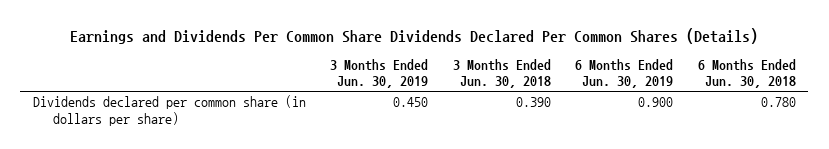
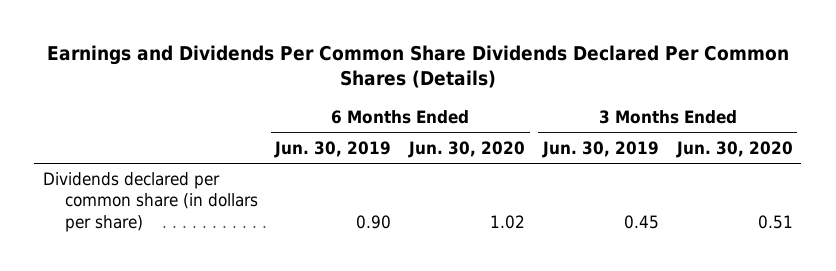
[452,58,551,89] 3 Months Ended Jun. 30, 2018 -> none
[698,58,797,89] 6 Months Ended Jun. 30, 2018 -> none
none -> [408,140,526,158] Jun. 30, 2020
none -> [675,140,793,158] Jun. 30, 2020
[393,97,429,108] 0.450 -> [623,214,659,229] 0.45
[638,97,674,108] 0.900 -> [356,214,392,229] 0.90

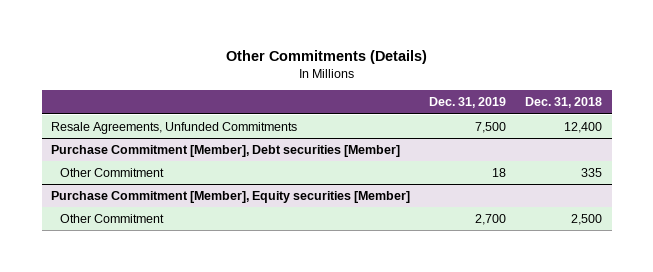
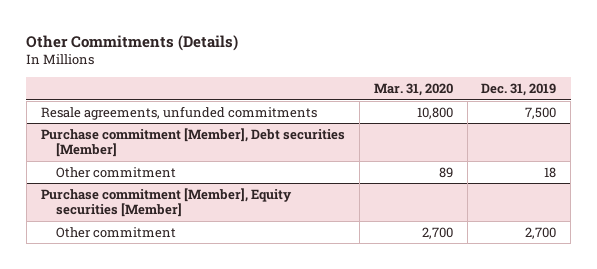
[525,97,603,109] Dec. 31, 2018 -> none
none -> [373,83,453,97] Mar. 31, 2020
[51,121,298,134] Resale Agreements, Unfunded Commitments -> [40,105,317,120] Resale agreements, unfunded commitments
[51,144,401,157] Purchase Commitment [Member], Debt securities [Member] -> [40,127,345,158] Purchase commitment [Member], Debt securities [Member]
[60,167,165,177] Other Commitment -> [56,166,177,178] Other commitment
[51,190,411,203] Purchase Commitment [Member], Equity securities [Member] -> [40,187,292,218] Purchase commitment [Member], Equity securities [Member]
[60,213,165,223] Other Commitment -> [56,226,177,238] Other commitment

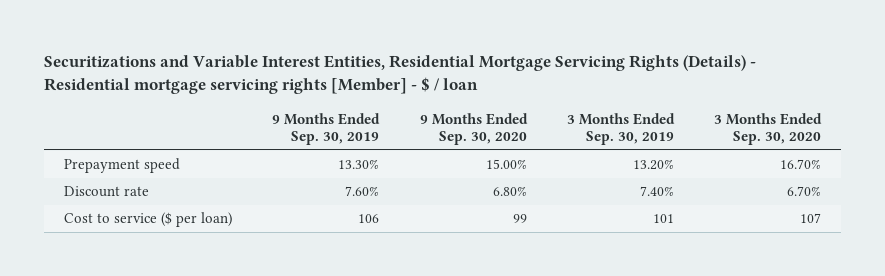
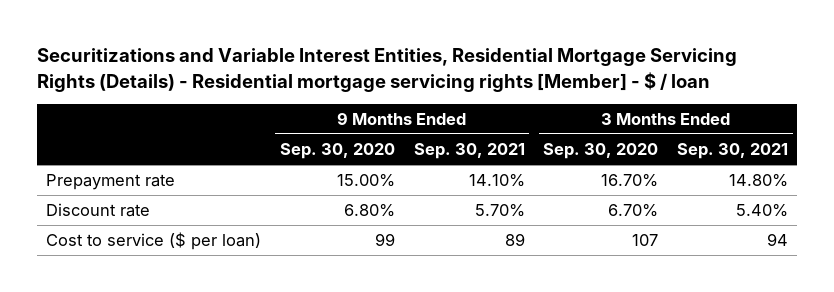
[272,112,381,146] 9 Months Ended Sep. 30, 2019 -> none
[566,112,675,146] 3 Months Ended Sep. 30, 2019 -> none
none -> [413,142,525,159] Sep. 30, 2021
none -> [677,142,789,159] Sep. 30, 2021
[64,158,181,174] Prepayment speed -> [46,174,176,191] Prepayment rate

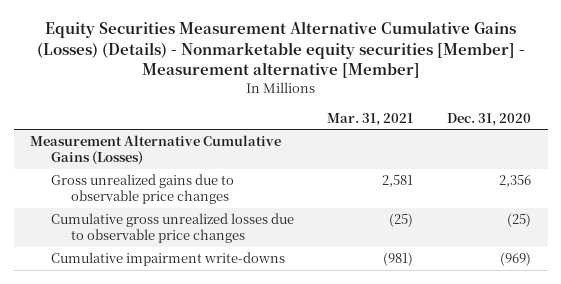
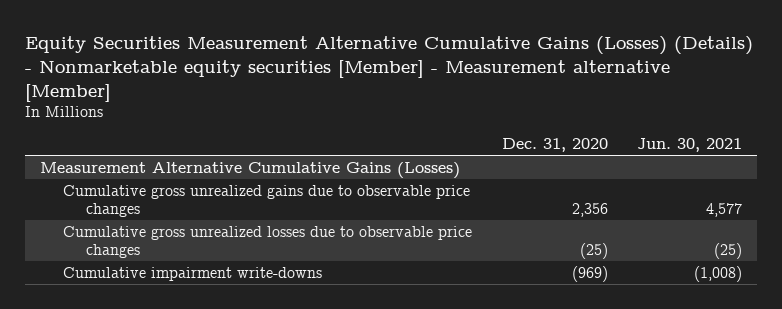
[327,112,414,126] Mar. 31, 2021 -> none
none -> [637,138,743,153] Jun. 30, 2021
[50,174,234,205] Gross unrealized gains due to observable price changes -> [62,184,470,217] Cumulative gross unrealized gains due to observable price changes

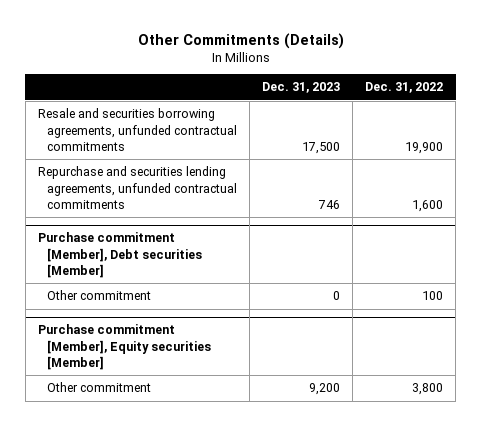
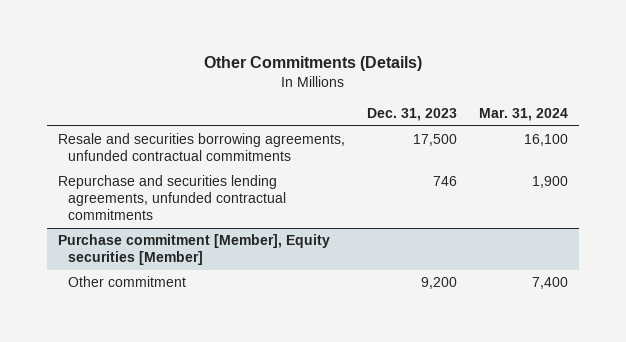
[365,82,444,94] Dec. 31, 2022 -> none
none -> [479,108,569,122] Mar. 31, 2024
[37,232,202,278] Purchase commitment [Member], Debt securities [Member] -> none
[46,290,151,301] Other commitment -> none

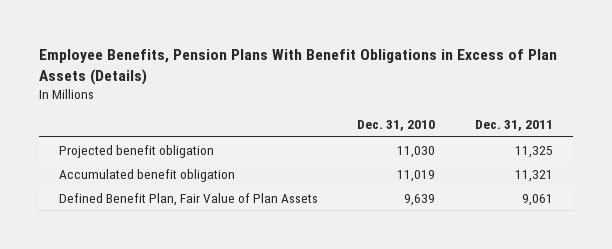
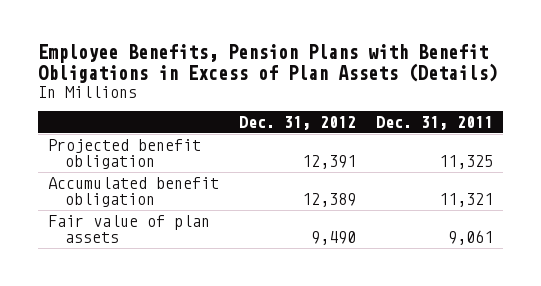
[38,48,557,85] Employee Benefits, Pension Plans With Benefit Obligations in Excess of Plan Assets (Details) -> [37,43,498,83] Employee Benefits, Pension Plans with Benefit Obligations in Excess of Plan Assets (Details)
[357,120,436,132] Dec. 31, 2010 -> none
none -> [238,116,356,131] Dec. 31, 2012
[58,192,318,206] Defined Benefit Plan, Fair Value of Plan Assets -> [47,215,210,244] Fair value of plan assets

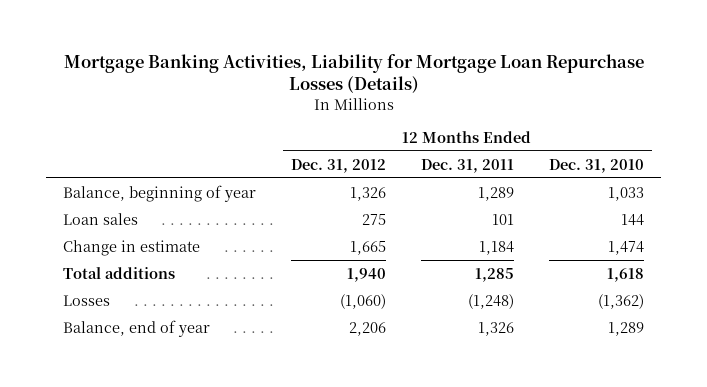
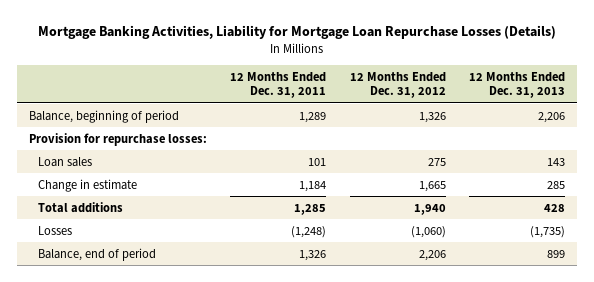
[548,158,644,173] Dec. 31, 2010 -> none
none -> [469,71,566,99] 12 Months Ended Dec. 31, 2013
[63,184,257,202] Balance, beginning of year -> [28,109,179,123] Balance, beginning of period
none -> [28,132,207,146] Provision for repurchase losses:
[63,319,211,337] Balance, end of year -> [37,247,156,261] Balance, end of period

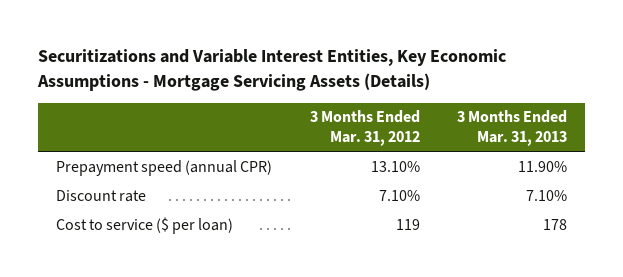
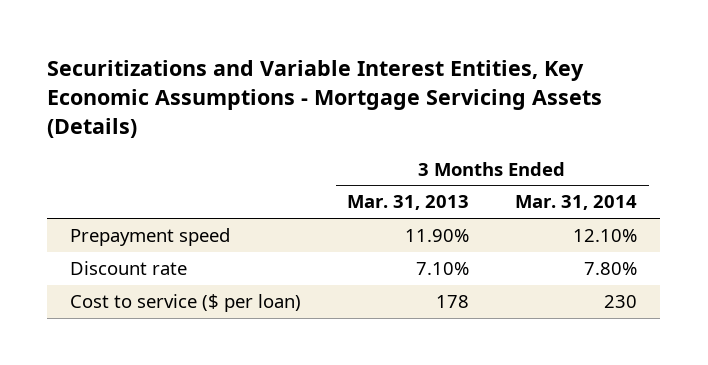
[309,110,420,147] 3 Months Ended Mar. 31, 2012 -> none
none -> [515,195,638,211] Mar. 31, 2014
[56,159,273,176] Prepayment speed (annual CPR) -> [70,228,231,247] Prepayment speed

